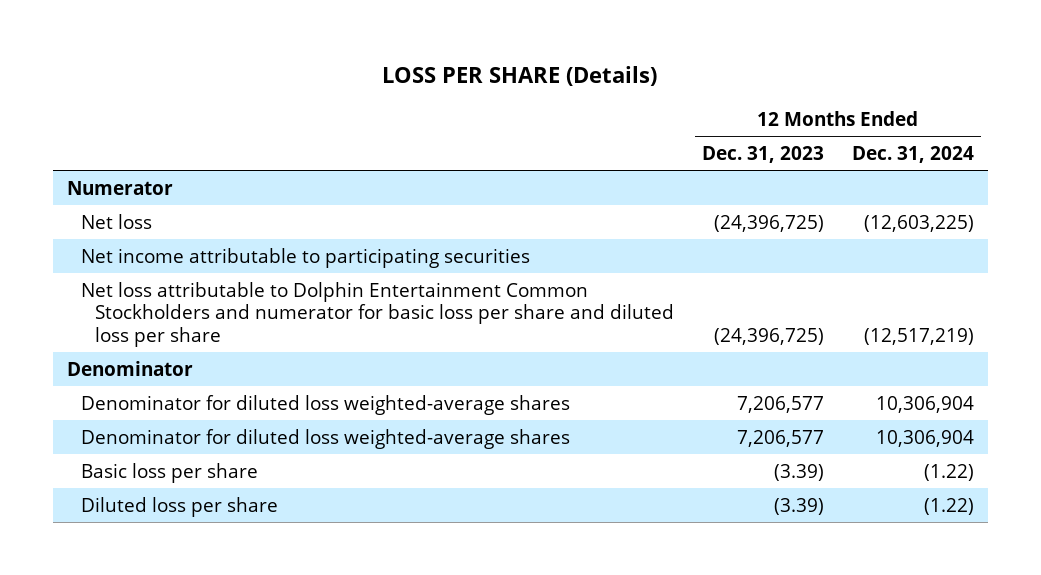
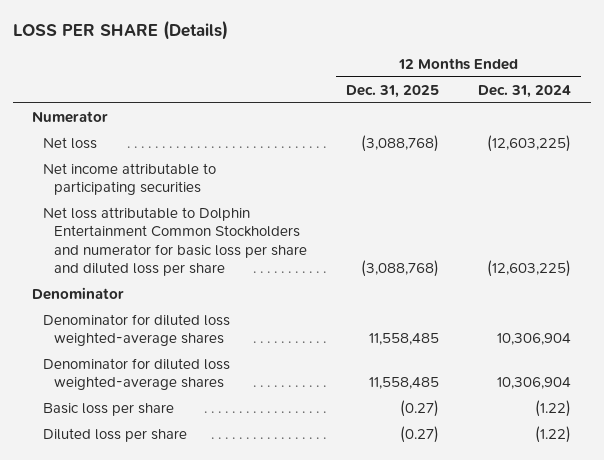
[701,146,824,164] Dec. 31, 2023 -> none
none -> [346,84,440,98] Dec. 31, 2025
[863,327,974,345] (12,517,219) -> [487,259,572,277] (12,603,225)

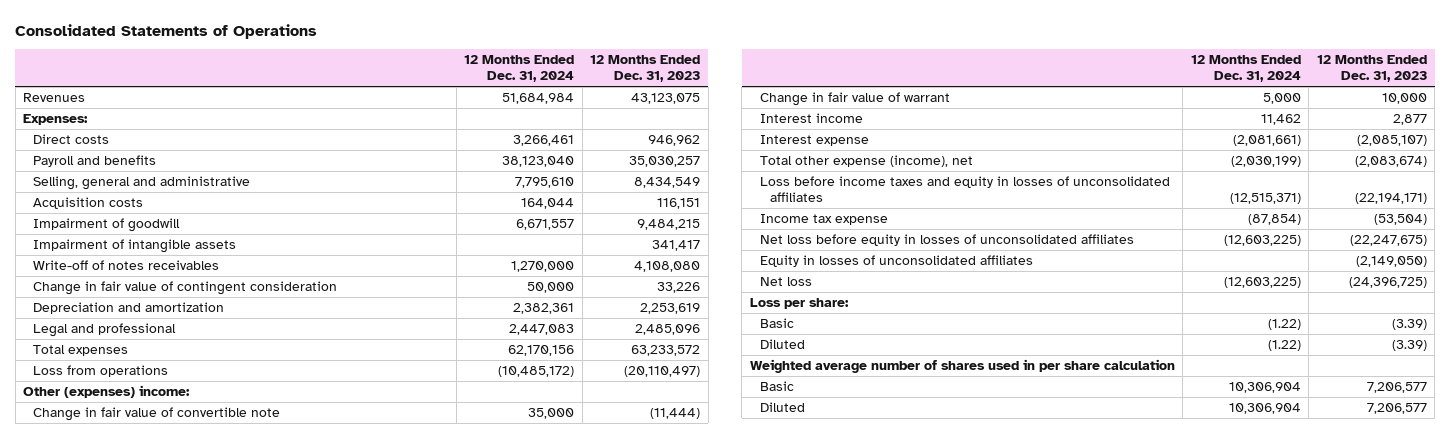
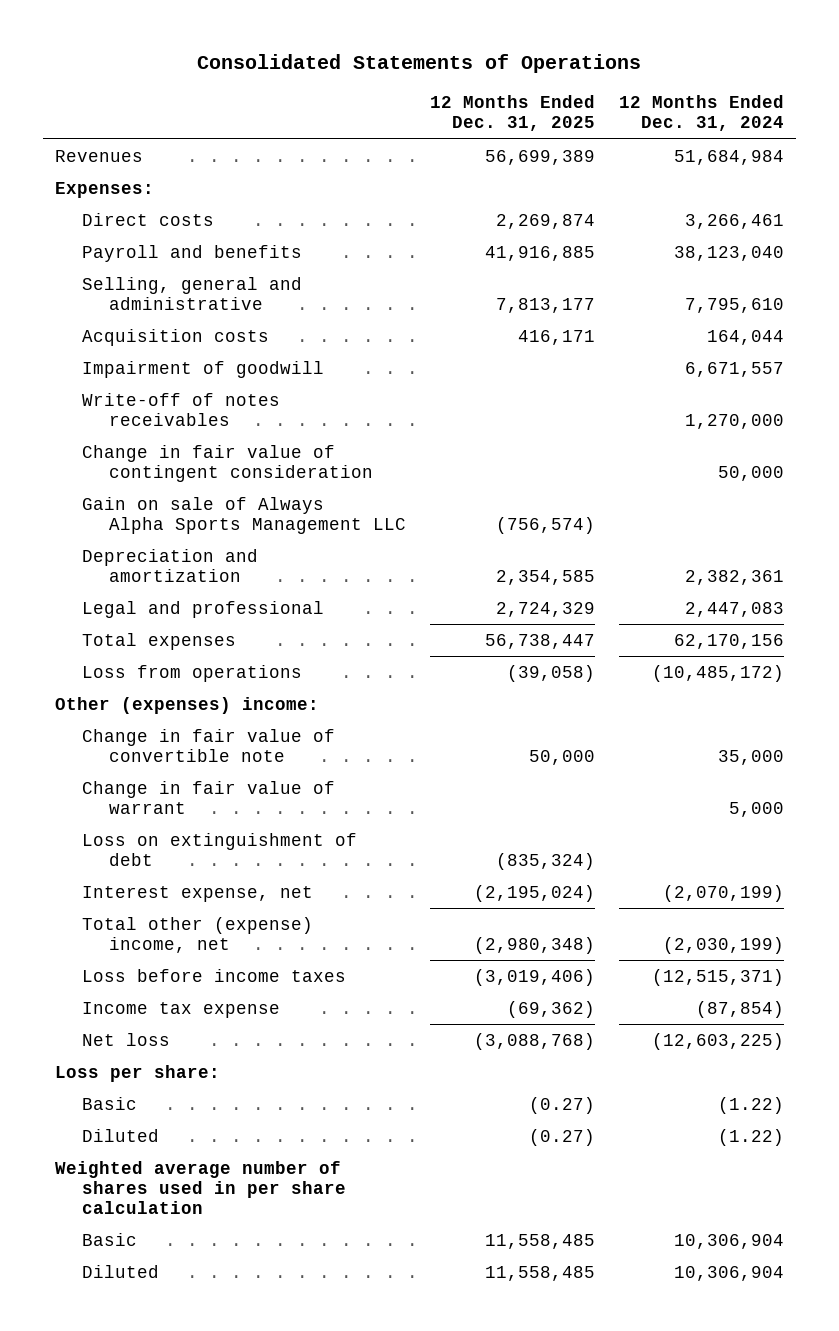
[590,55,701,83] 12 Months Ended Dec. 31, 2023 -> none
none -> [430,95,596,132] 12 Months Ended Dec. 31, 2025
[33,239,237,254] Impairment of intangible assets -> none
none -> [81,496,407,534] Gain on sale of Always Alpha Sports Management LLC
[759,113,863,124] Interest income -> none
none -> [81,832,357,866] Loss on extinguishment of debt
[759,135,869,147] Interest expense -> [81,885,313,902] Interest expense, net
[1232,135,1301,147] (2,081,661) -> [663,884,785,902] (2,070,199)
[759,155,973,168] Total other expense (income), net -> [81,916,313,953] Total other (expense) income, net
[759,176,1170,203] Loss before income taxes and equity in losses of unconsolidated affiliates -> [81,968,346,982] Loss before income taxes
[759,234,1134,247] Net loss before equity in losses of unconsolidated affiliates -> none
[759,255,1033,268] Equity in losses of unconsolidated affiliates -> none

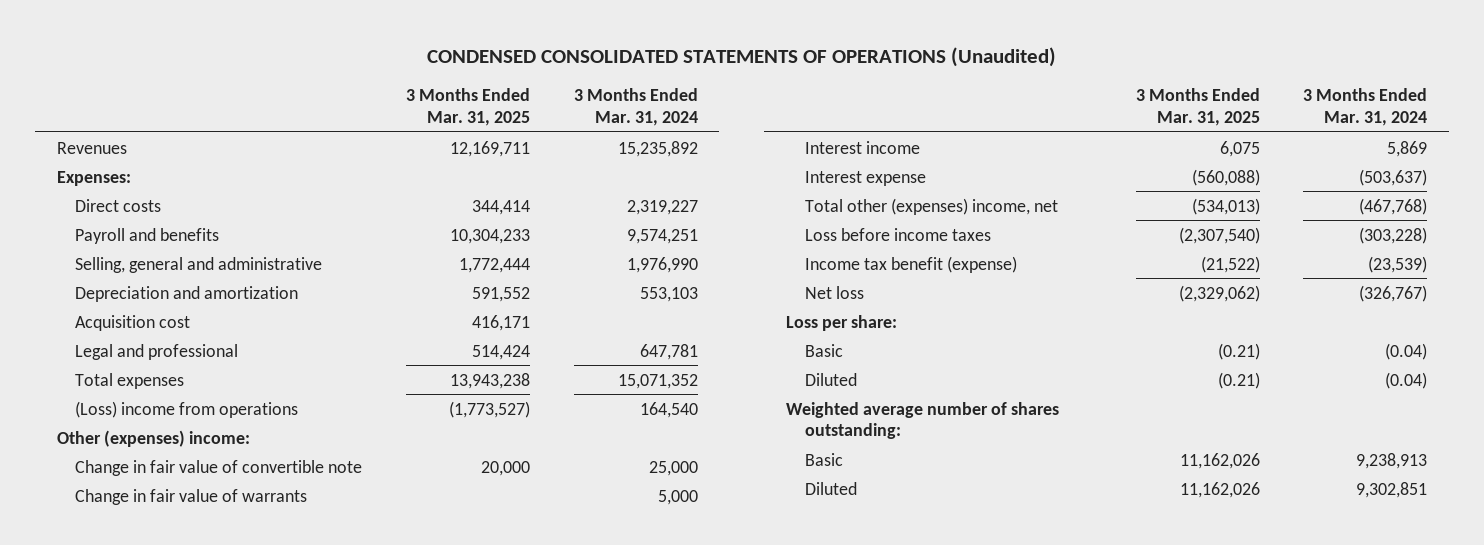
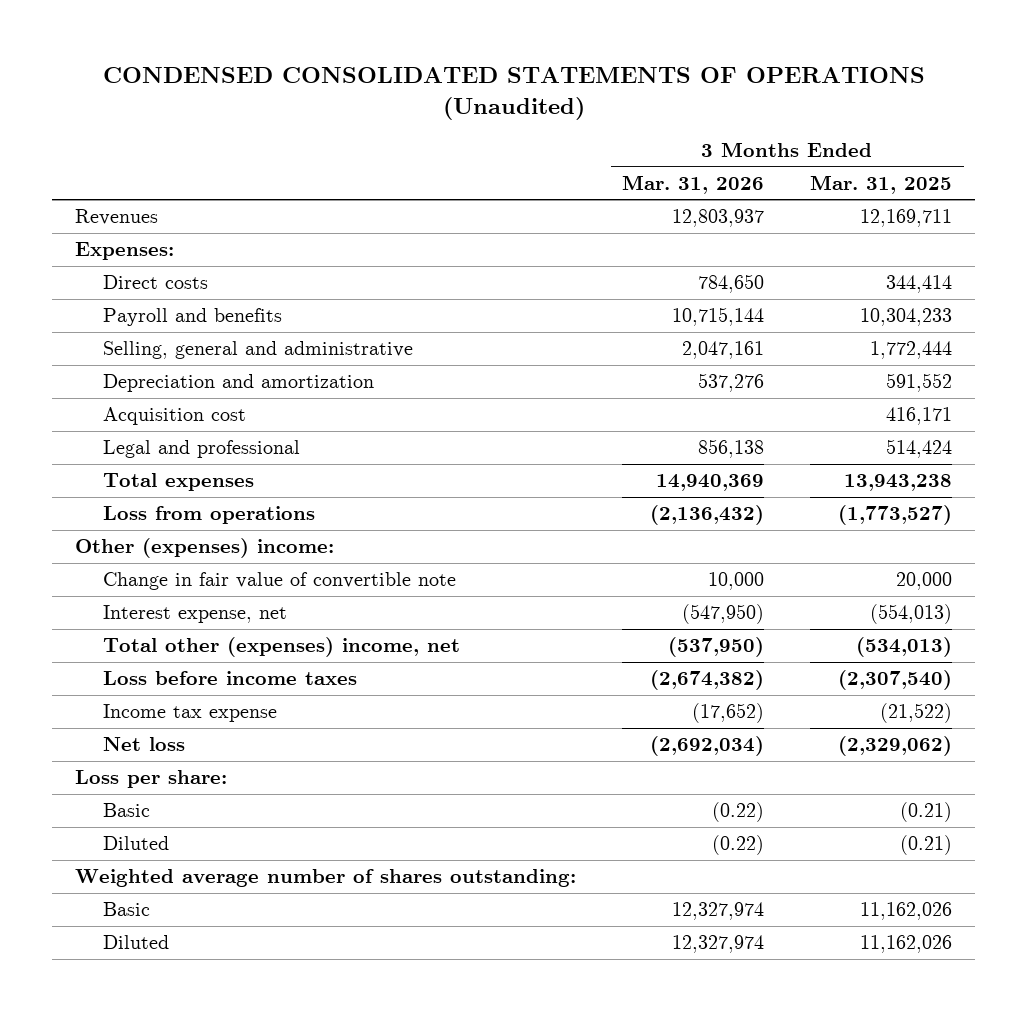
[573,88,698,127] 3 Months Ended Mar. 31, 2024 -> none
none -> [622,174,765,194] Mar. 31, 2026
[75,400,299,418] (Loss) income from operations -> [103,506,316,525] Loss from operations
[75,488,308,505] Change in fair value of warrants -> none
[805,140,921,154] Interest income -> none
[805,170,927,186] Interest expense -> [103,605,288,624] Interest expense, net
[1191,168,1260,186] (560,088) -> [870,604,953,625] (554,013)
[805,255,1018,273] Income tax benefit (expense) -> [103,704,278,723] Income tax expense

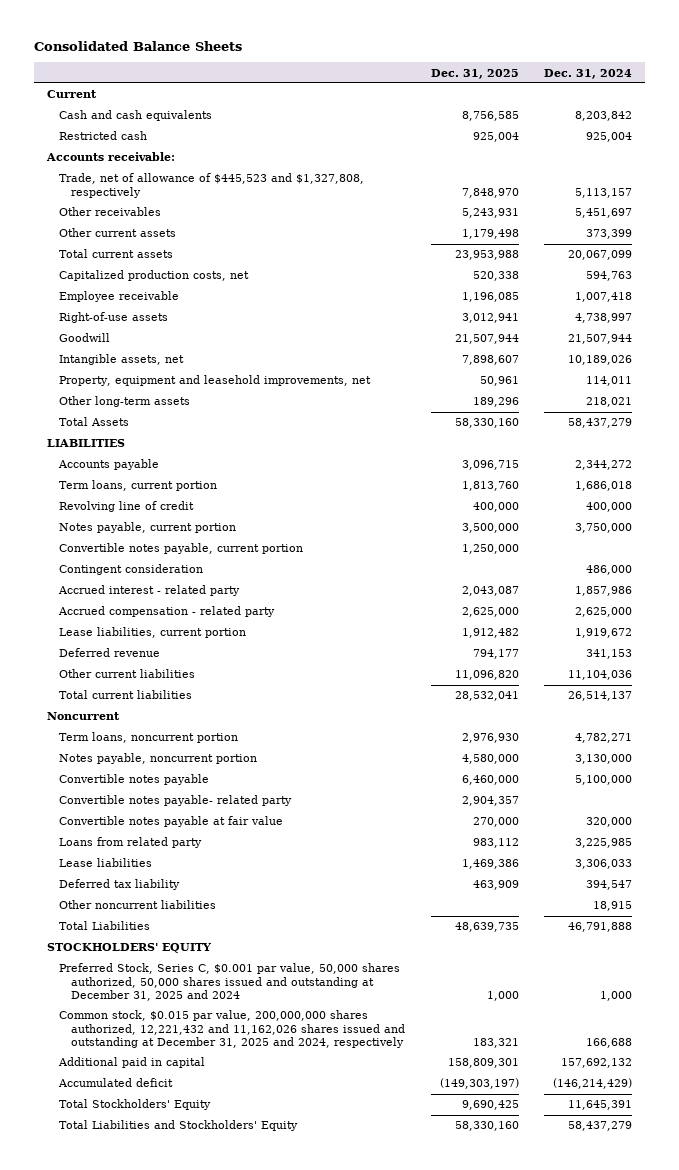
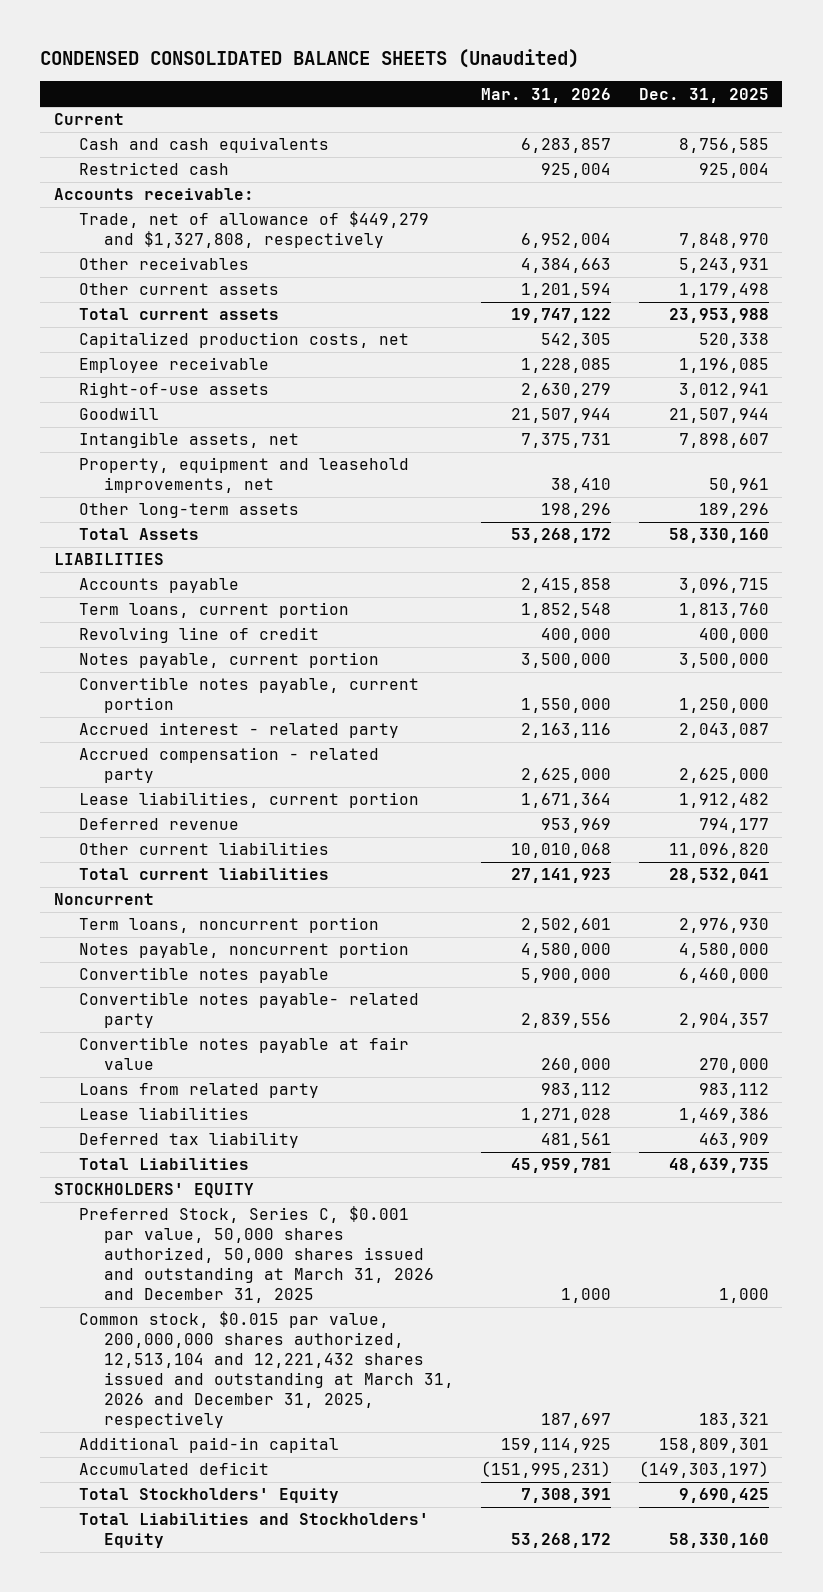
[33,41,242,52] Consolidated Balance Sheets -> [40,49,580,69] CONDENSED CONSOLIDATED BALANCE SHEETS (Unaudited)
[544,68,633,79] Dec. 31, 2024 -> none
none -> [481,87,612,103] Mar. 31, 2026
[58,173,364,198] Trade, net of allowance of $445,523 and $1,327,808, respectively -> [78,211,429,249] Trade, net of allowance of $449,279 and $1,327,808, respectively
[58,564,203,576] Contingent consideration -> none
[58,900,216,910] Other noncurrent liabilities -> none
[58,963,400,1002] Preferred Stock, Series C, $0.001 par value, 50,000 shares authorized, 50,000 shares issued and outstanding at December 31, 2025 and 2024 -> [78,1206,434,1304] Preferred Stock, Series C, $0.001 par value, 50,000 shares authorized, 50,000 shares issued and outstanding at March 31, 2026 and December 31, 2025
[58,1010,406,1049] Common stock, $0.015 par value, 200,000,000 shares authorized, 12,221,432 and 11,162,026 shares issued and outstanding at December 31, 2025 and 2024, respectively -> [78,1311,454,1429] Common stock, $0.015 par value, 200,000,000 shares authorized, 12,513,104 and 12,221,432 shares issued and outstanding at March 31, 2026 and December 31, 2025, respectively
[57,1057,205,1069] Additional paid in capital -> [78,1437,339,1454] Additional paid-in capital

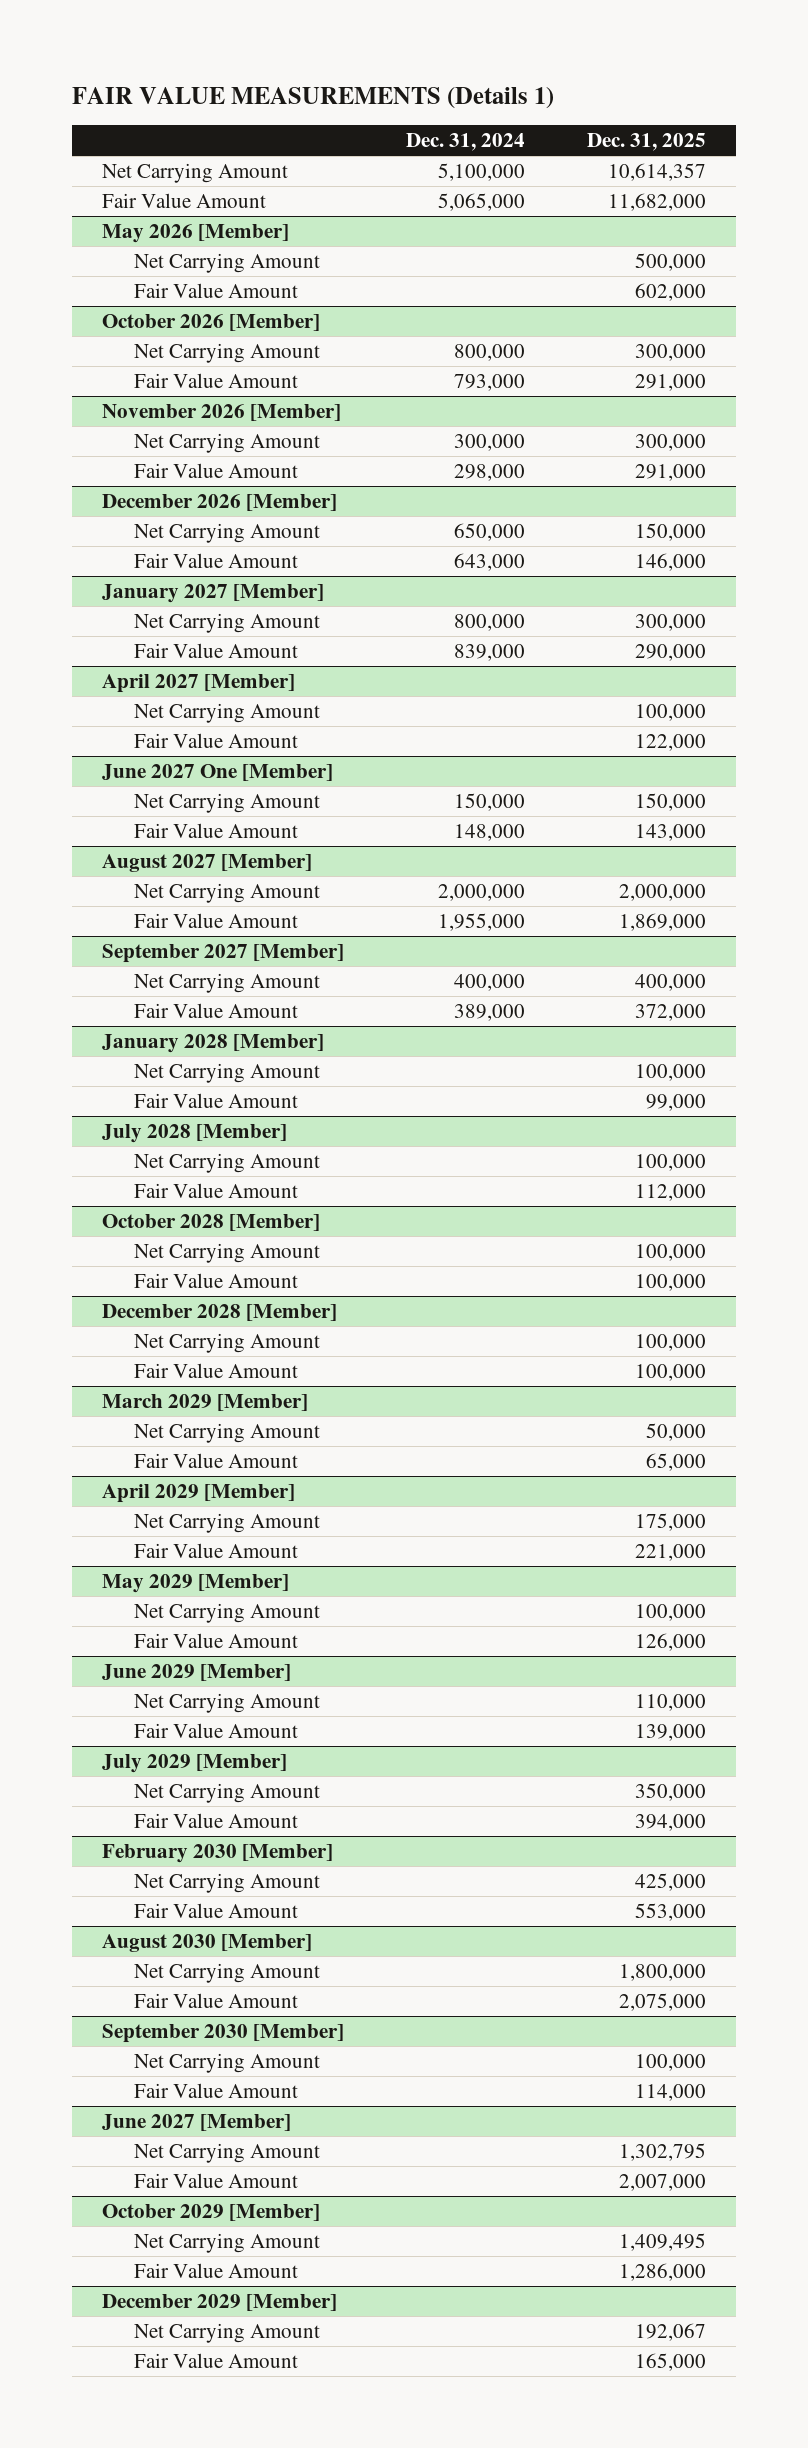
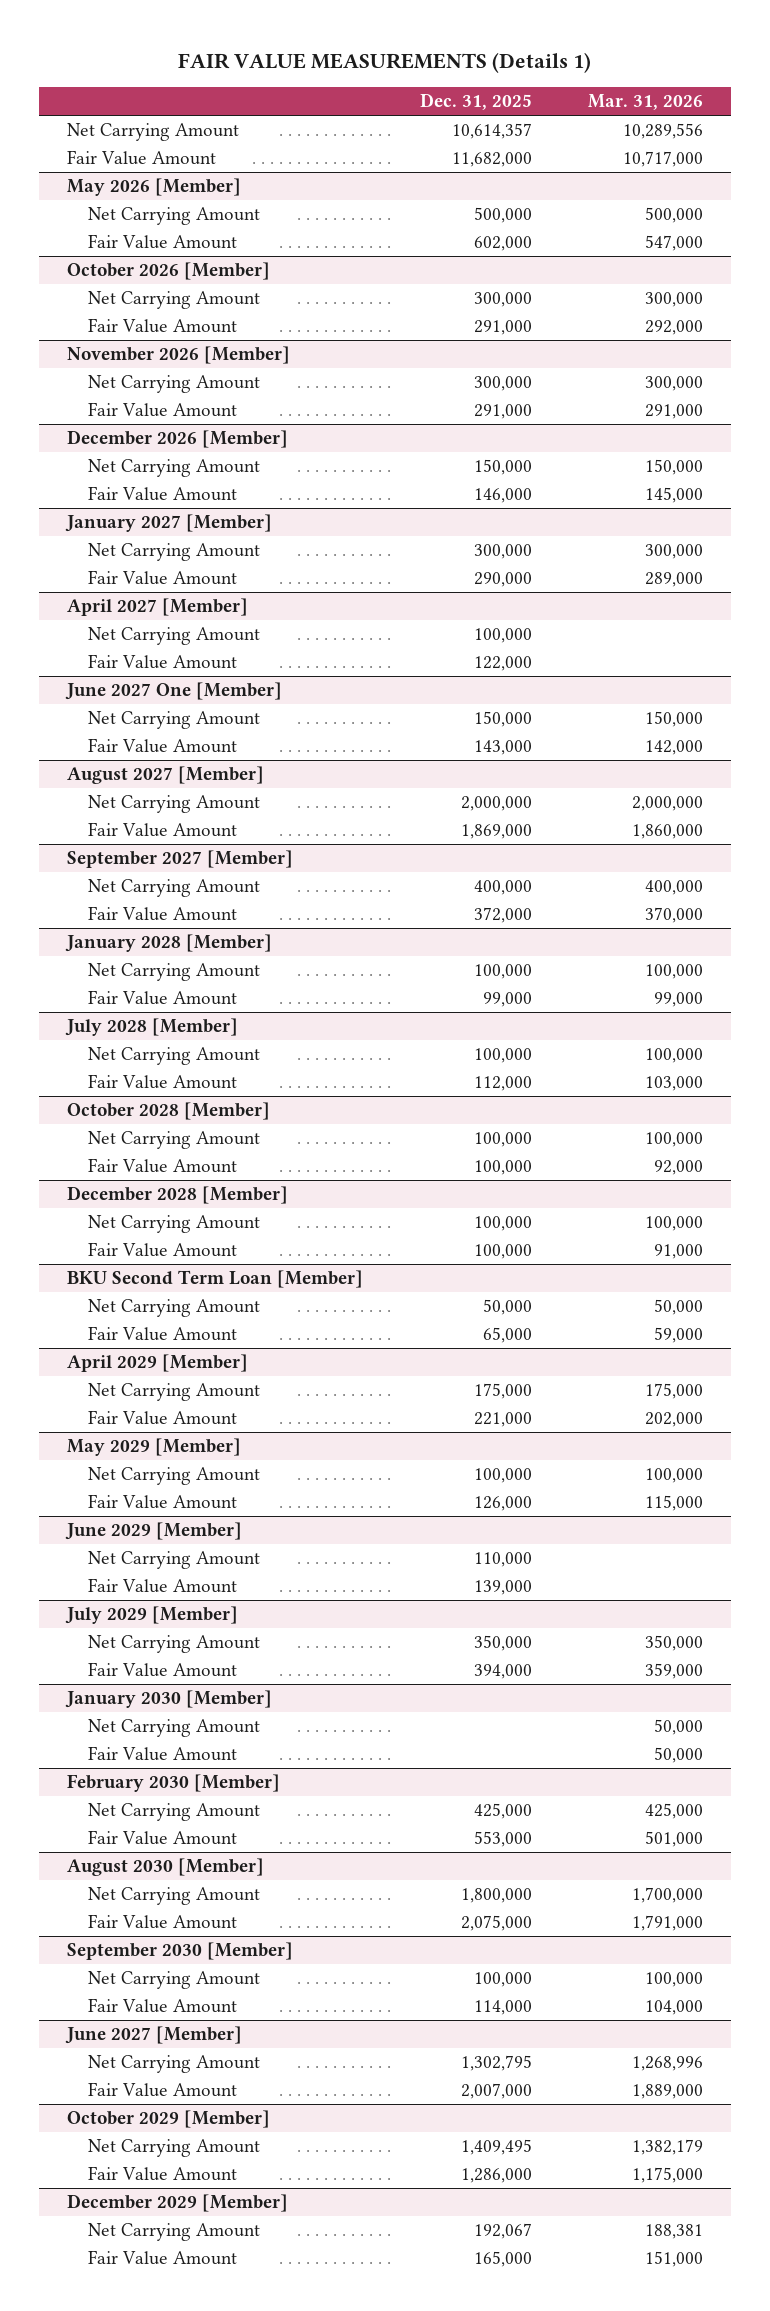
[405,133,525,152] Dec. 31, 2024 -> none
none -> [588,94,704,111] Mar. 31, 2026
[102,1393,309,1411] March 2029 [Member] -> [67,1270,364,1289] BKU Second Term Loan [Member]
none -> [65,1690,273,1709] January 2030 [Member]
none -> [88,1719,261,1738] Net Carrying Amount
none -> [88,1746,238,1762] Fair Value Amount

